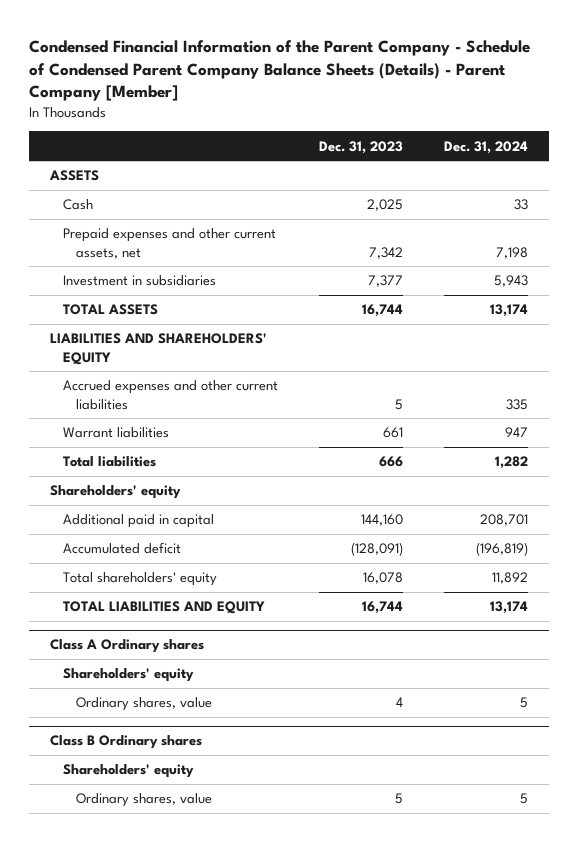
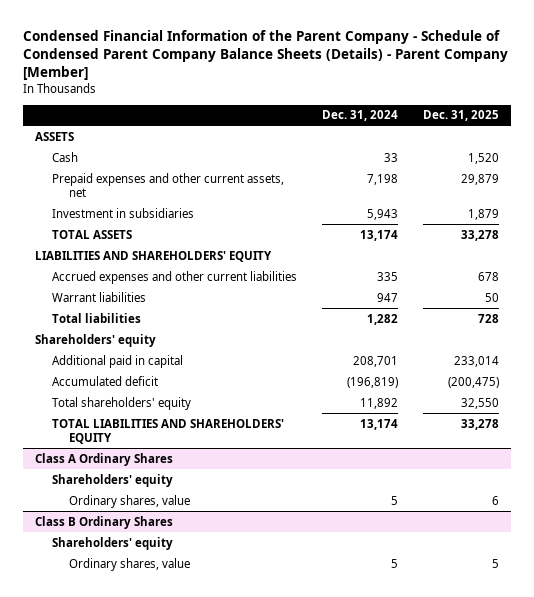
[319,140,404,154] Dec. 31, 2023 -> none
none -> [422,110,499,122] Dec. 31, 2025
[62,601,265,615] TOTAL LIABILITIES AND EQUITY -> [52,418,285,444] TOTAL LIABILITIES AND SHAREHOLDERS' EQUITY
[49,639,204,654] Class A Ordinary shares -> [35,452,174,466] Class A Ordinary Shares
[49,735,202,750] Class B Ordinary shares -> [35,515,174,529] Class B Ordinary Shares

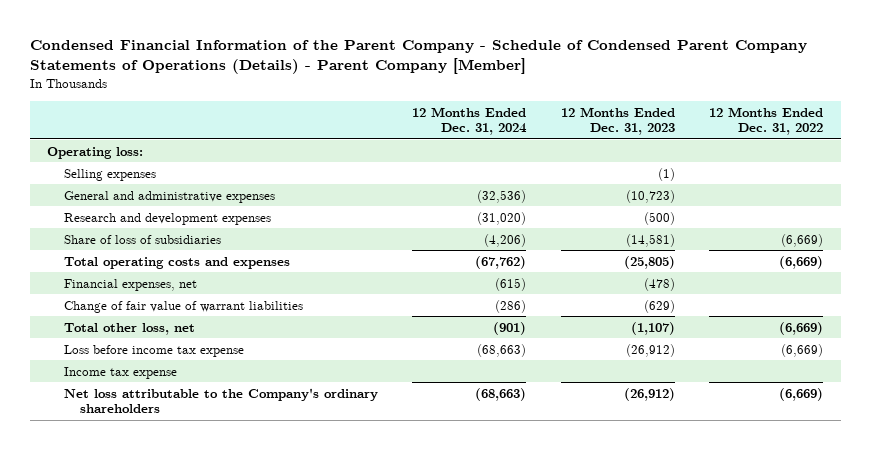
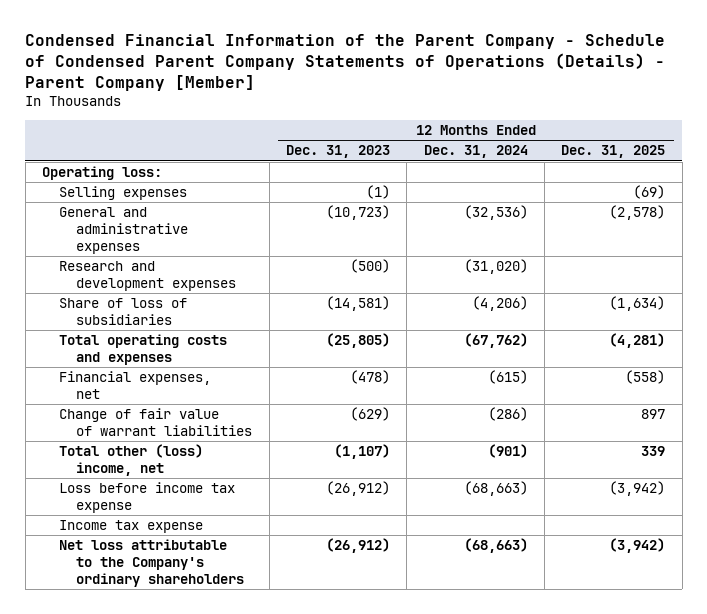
[709,106,824,136] 12 Months Ended Dec. 31, 2022 -> none
none -> [561,145,666,159] Dec. 31, 2025
[63,322,195,335] Total other loss, net -> [59,444,204,477] Total other (loss) income, net

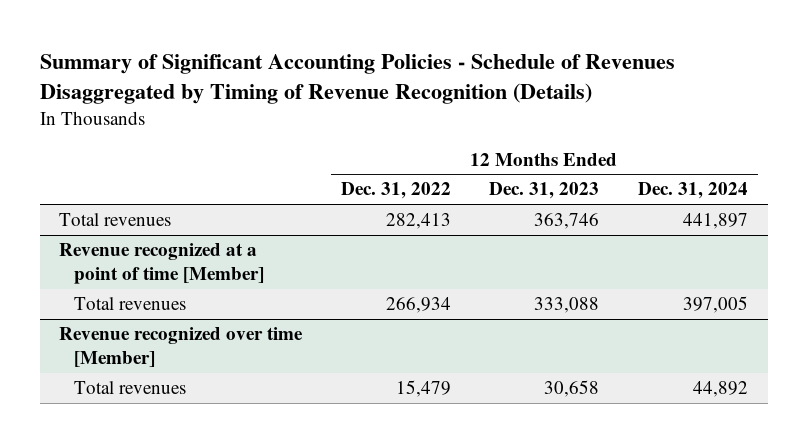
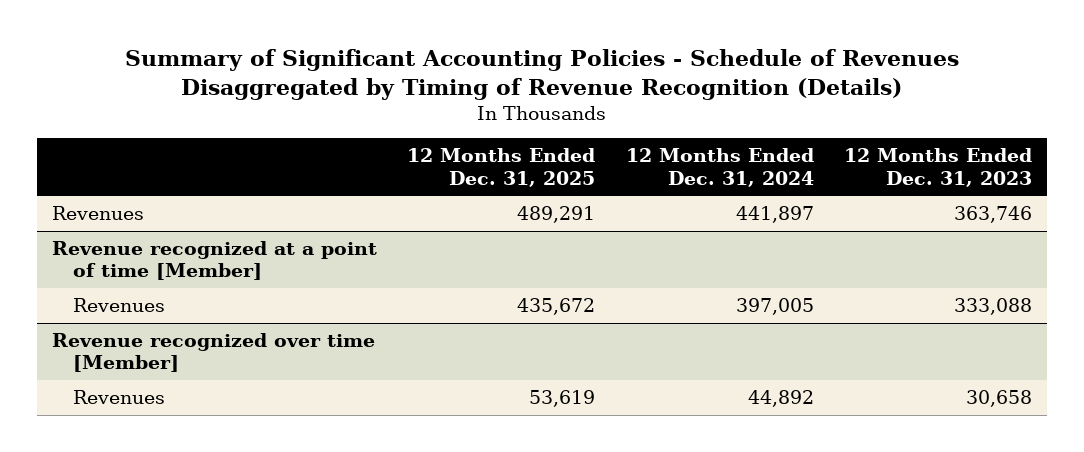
[340,182,451,200] Dec. 31, 2022 -> none
none -> [407,148,596,187] 12 Months Ended Dec. 31, 2025
[58,213,171,227] Total revenues -> [51,206,144,221] Revenues
[73,297,186,311] Total revenues -> [73,298,166,313] Revenues
[73,381,186,395] Total revenues -> [73,390,166,405] Revenues

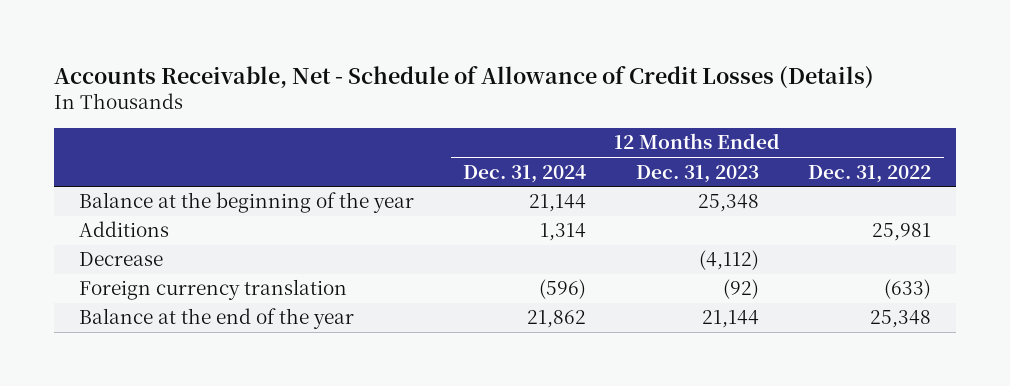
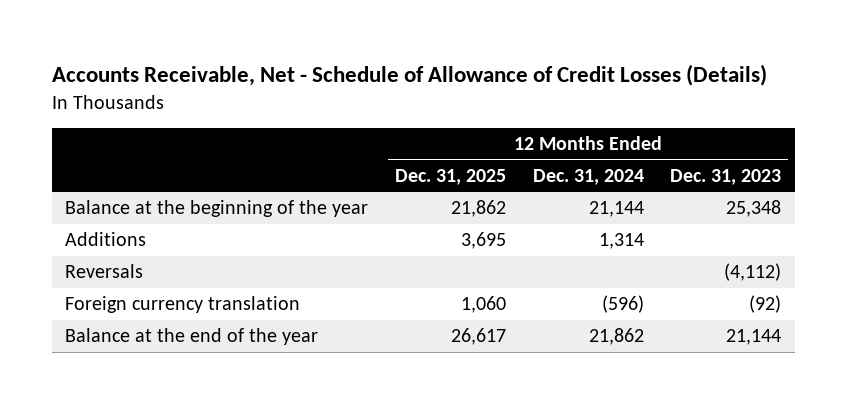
[808,164,932,183] Dec. 31, 2022 -> none
none -> [395,168,507,185] Dec. 31, 2025
[79,252,164,267] Decrease -> [65,264,144,279] Reversals

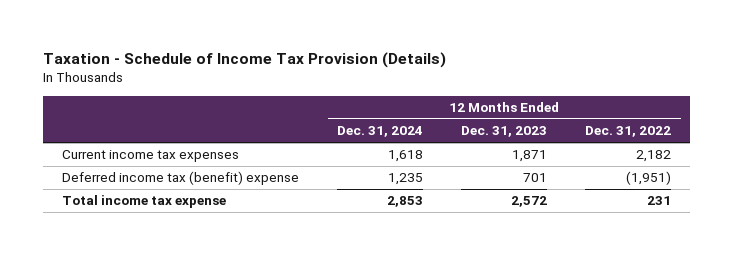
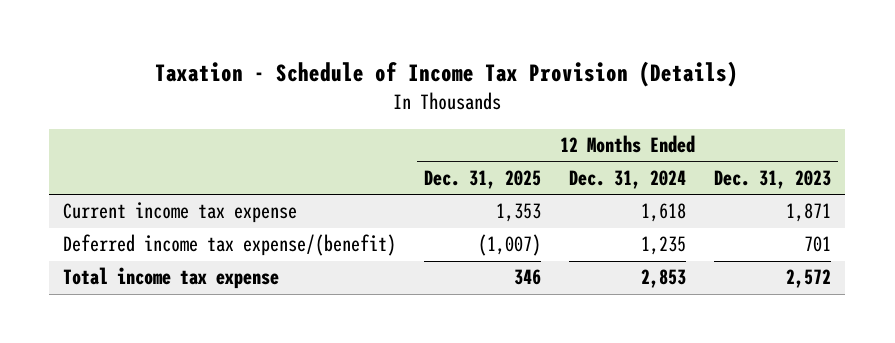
[585,126,672,138] Dec. 31, 2022 -> none
none -> [424,170,542,190] Dec. 31, 2025
[61,150,239,163] Current income tax expenses -> [63,202,298,224] Current income tax expense
[61,171,299,186] Deferred income tax (benefit) expense -> [63,234,397,257] Deferred income tax expense/(benefit)

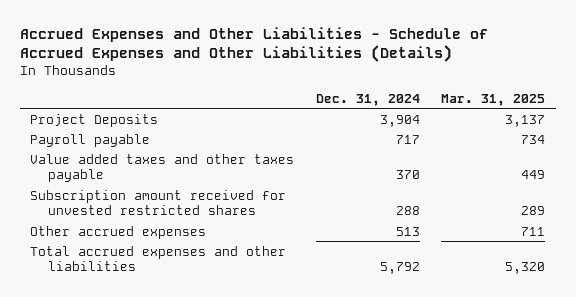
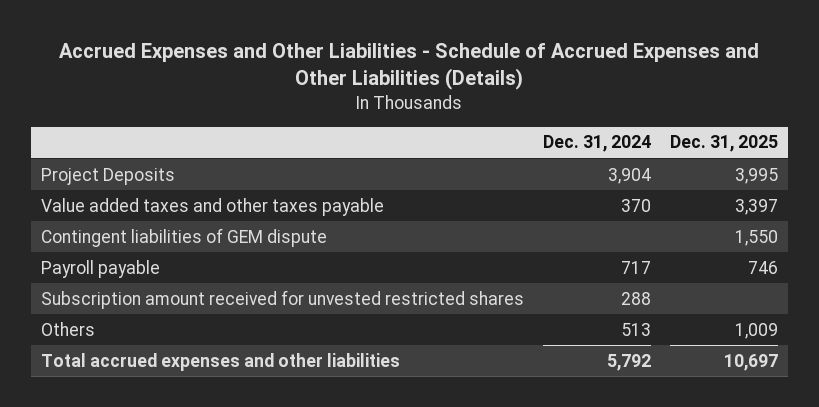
[441,93,546,106] Mar. 31, 2025 -> none
none -> [670,135,779,153] Dec. 31, 2025
none -> [40,227,327,247] Contingent liabilities of GEM dispute
[30,133,151,147] Payroll payable -> [40,259,160,278] Payroll payable
[30,225,207,239] Other accrued expenses -> [40,321,95,336] Others

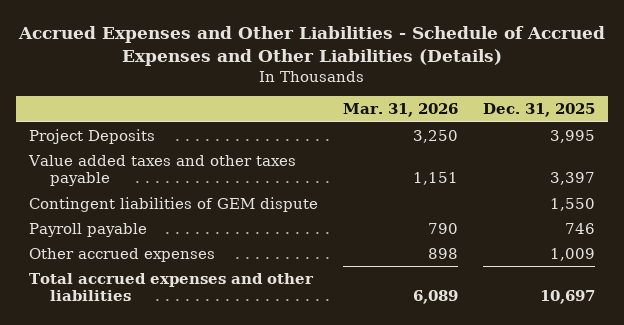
[542,135,651,153] Dec. 31, 2024 -> none
none -> [342,103,458,118] Mar. 31, 2026
[40,289,524,309] Subscription amount received for unvested restricted shares -> none
[40,321,95,336] Others -> [28,248,215,263] Other accrued expenses

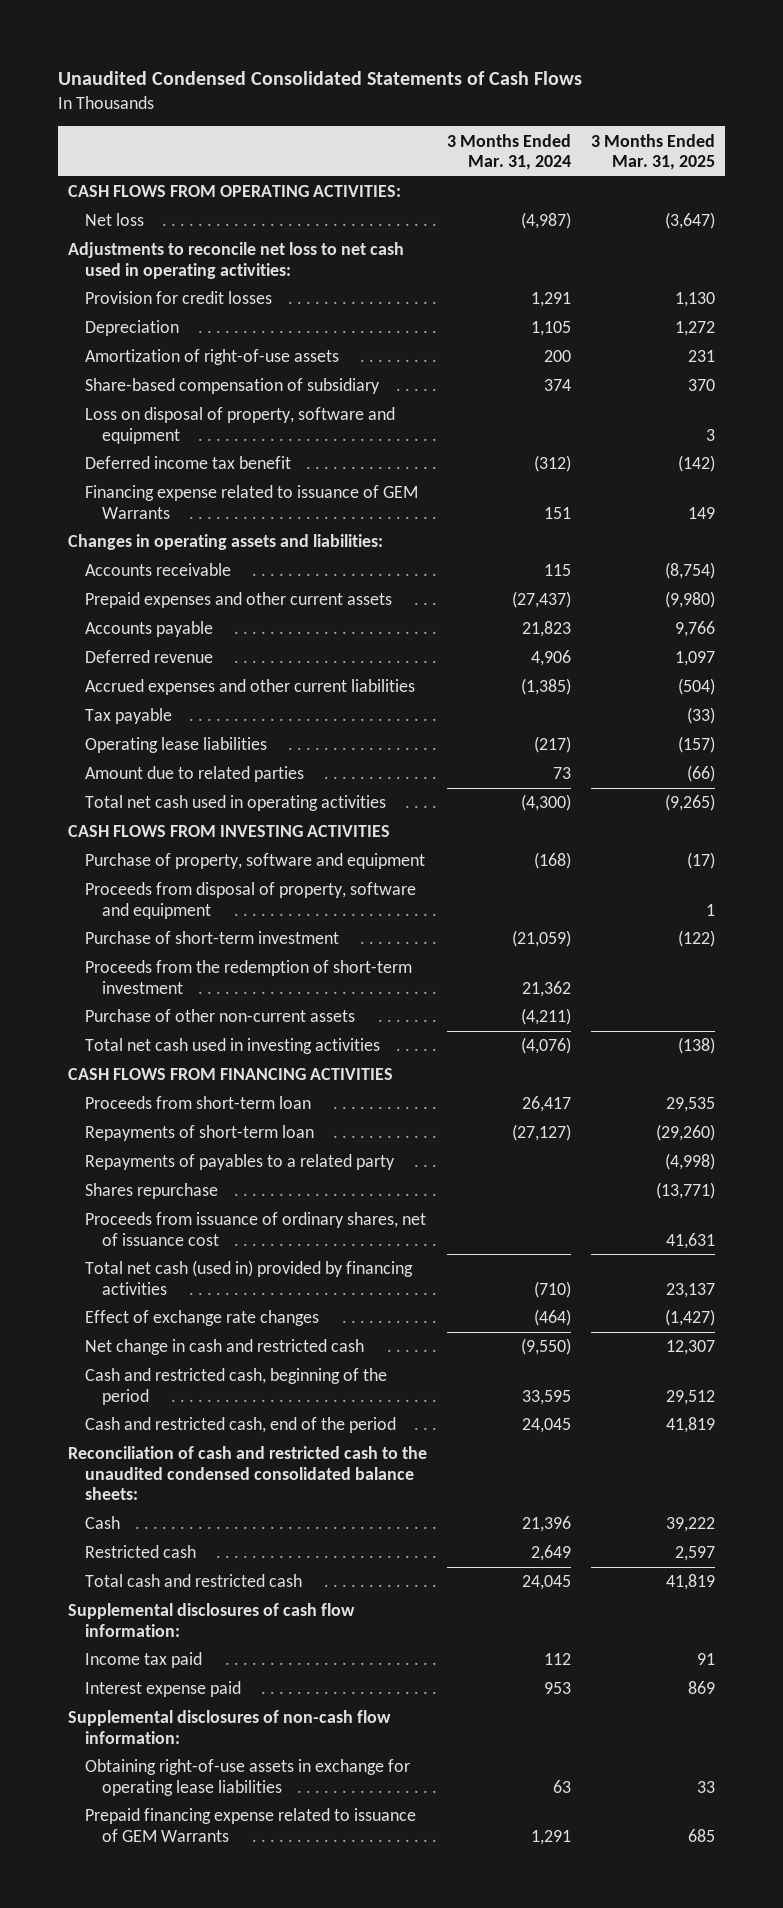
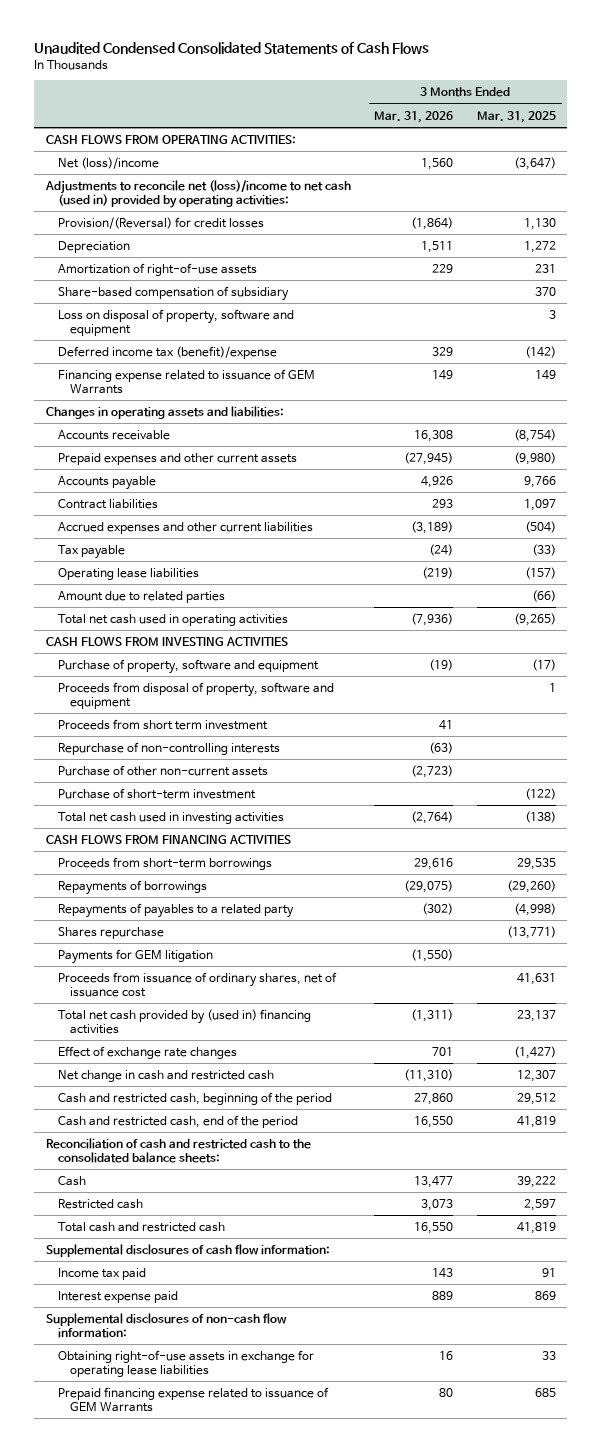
[446,133,571,171] 3 Months Ended Mar. 31, 2024 -> none
none -> [374,110,454,123] Mar. 31, 2026
[85,213,145,227] Net loss -> [58,156,160,169] Net (loss)/income
[67,242,404,279] Adjustments to reconcile net loss to net cash used in operating activities: -> [45,179,352,208] Adjustments to reconcile net (loss)/income to net cash (used in) provided by operating activities:
[85,291,273,305] Provision for credit losses -> [58,216,265,229] Provision/(Reversal) for credit losses
[85,456,292,470] Deferred income tax benefit -> [58,345,278,359] Deferred income tax (benefit)/expense
[85,650,214,664] Deferred revenue -> [58,498,159,509] Contract liabilities
[85,960,413,994] Proceeds from the redemption of short-term investment -> [58,718,269,730] Proceeds from short term investment
none -> [58,741,281,755] Repurchase of non-controlling interests
[85,931,340,945] Purchase of short-term investment -> [58,787,257,799] Purchase of short-term investment
[85,1096,312,1110] Proceeds from short-term loan -> [58,856,273,870] Proceeds from short-term borrowings
[85,1125,315,1142] Repayments of short-term loan -> [58,879,208,895] Repayments of borrowings
none -> [58,948,214,964] Payments for GEM litigation
[85,1260,414,1295] Total net cash (used in) provided by financing activities -> [58,1008,312,1034] Total net cash provided by (used in) financing activities
[67,1446,427,1500] Reconciliation of cash and restricted cash to the unaudited condensed consolidated balance sheets: -> [46,1137,312,1163] Reconciliation of cash and restricted cash to the consolidated balance sheets:

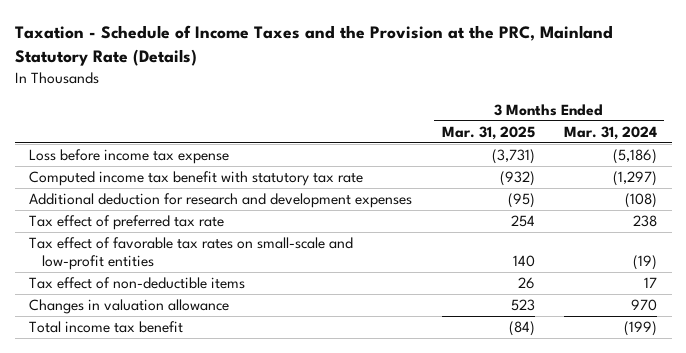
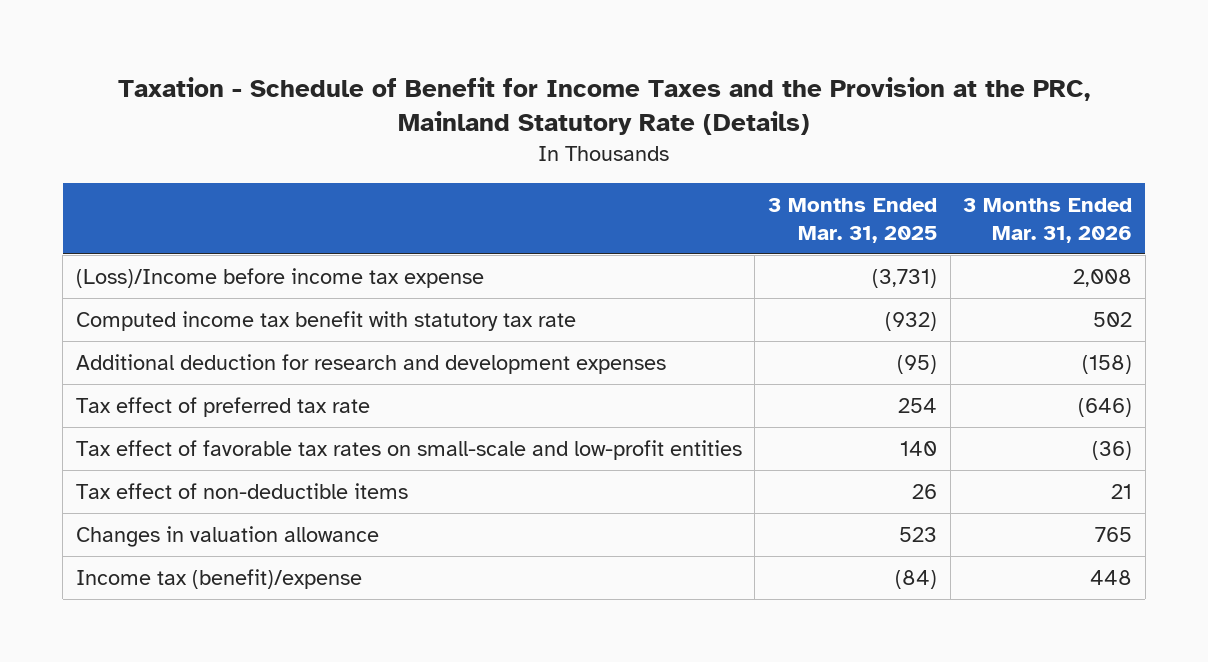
[14,25,613,67] Taxation - Schedule of Income Taxes and the Provision at the PRC, Mainland Statutory Rate (Details) -> [117,76,1090,136] Taxation - Schedule of Benefit for Income Taxes and the Provision at the PRC, Mainland Statutory Rate (Details)
[563,125,657,140] Mar. 31, 2024 -> none
none -> [963,197,1133,243] 3 Months Ended Mar. 31, 2026
[29,149,230,165] Loss before income tax expense -> [75,267,484,288] (Loss)/Income before income tax expense
[29,321,184,334] Total income tax benefit -> [75,568,362,589] Income tax (benefit)/expense

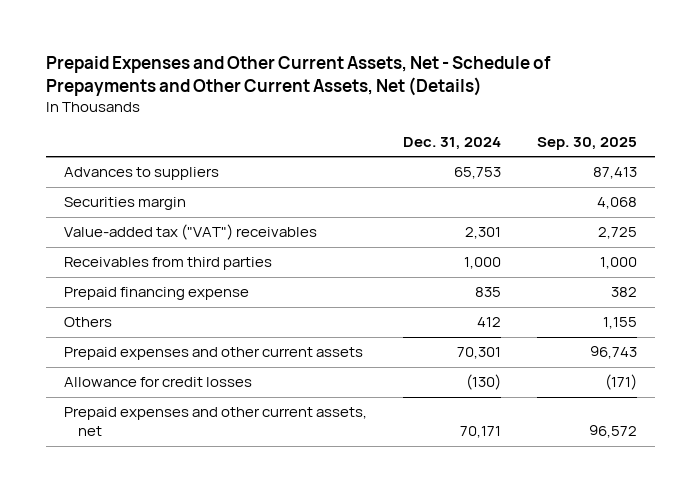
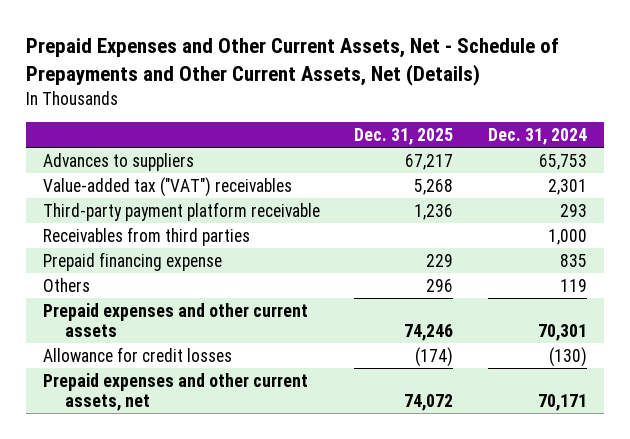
[536,136,637,150] Sep. 30, 2025 -> none
none -> [354,127,454,145] Dec. 31, 2025
[63,197,186,211] Securities margin -> none
none -> [43,201,321,221] Third-party payment platform receivable
[476,317,501,328] 412 -> [559,278,587,292] 119

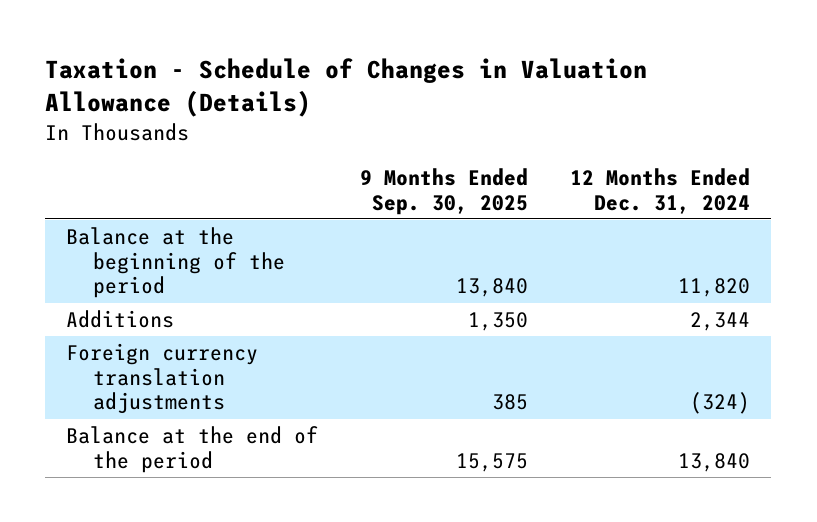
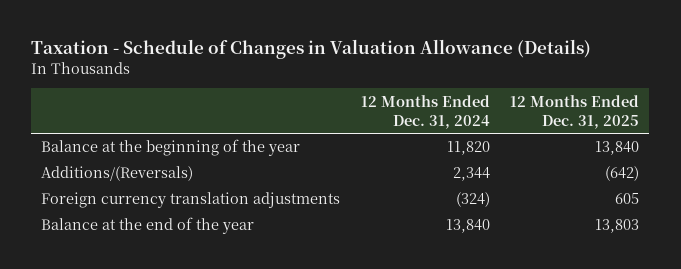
[360,168,529,215] 9 Months Ended Sep. 30, 2025 -> none
none -> [510,94,640,129] 12 Months Ended Dec. 31, 2025
[66,227,286,299] Balance at the beginning of the period -> [41,139,301,157] Balance at the beginning of the year
[66,310,175,329] Additions -> [41,166,194,182] Additions/(Reversals)
[66,426,319,473] Balance at the end of the period -> [41,217,255,235] Balance at the end of the year

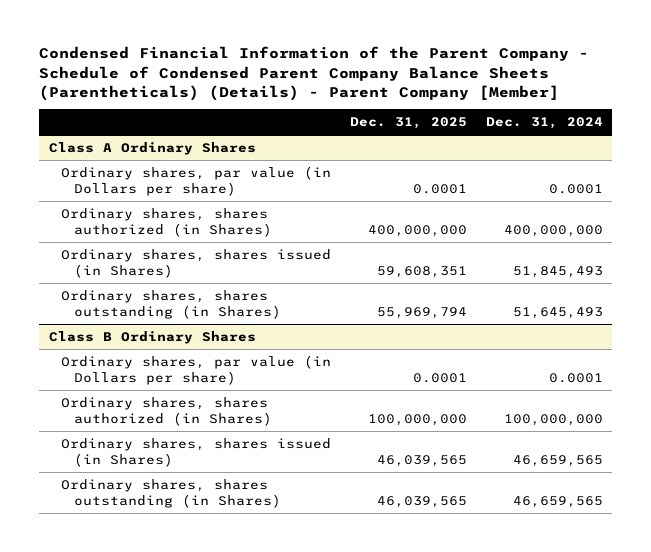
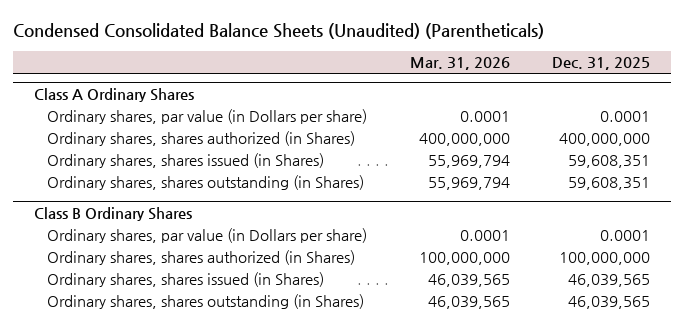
[39,46,590,101] Condensed Financial Information of the Parent Company - Schedule of Condensed Parent Company Balance Sheets (Parentheticals) (Details) - Parent Company [Member] -> [13,22,545,39] Condensed Consolidated Balance Sheets (Unaudited) (Parentheticals)
[485,116,603,129] Dec. 31, 2024 -> none
none -> [409,56,510,70] Mar. 31, 2026
[376,306,467,319] 55,969,794 -> [568,177,651,191] 59,608,351

